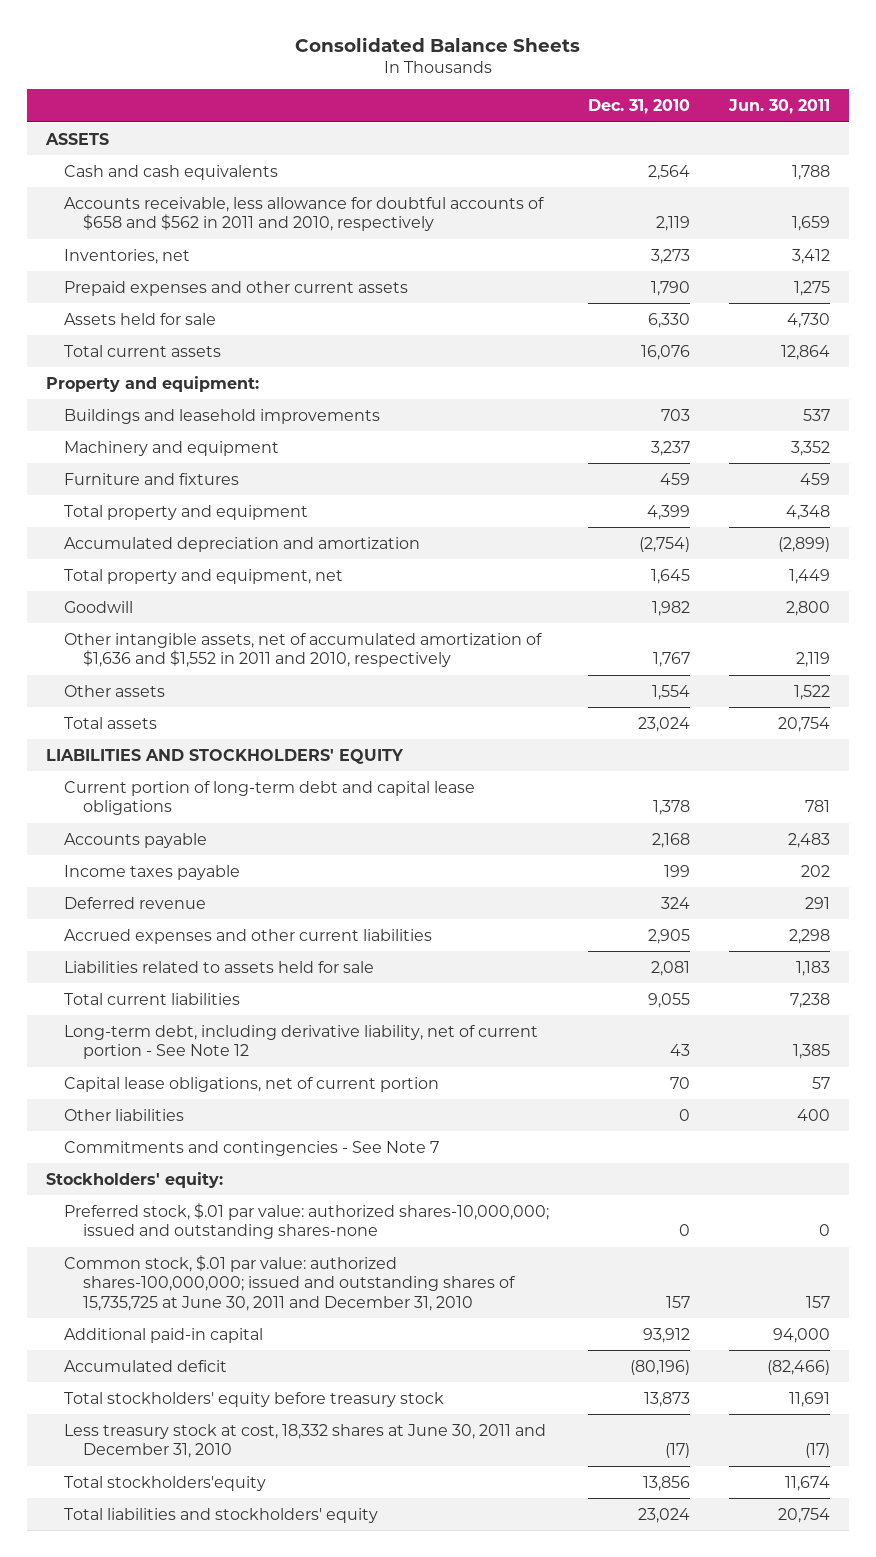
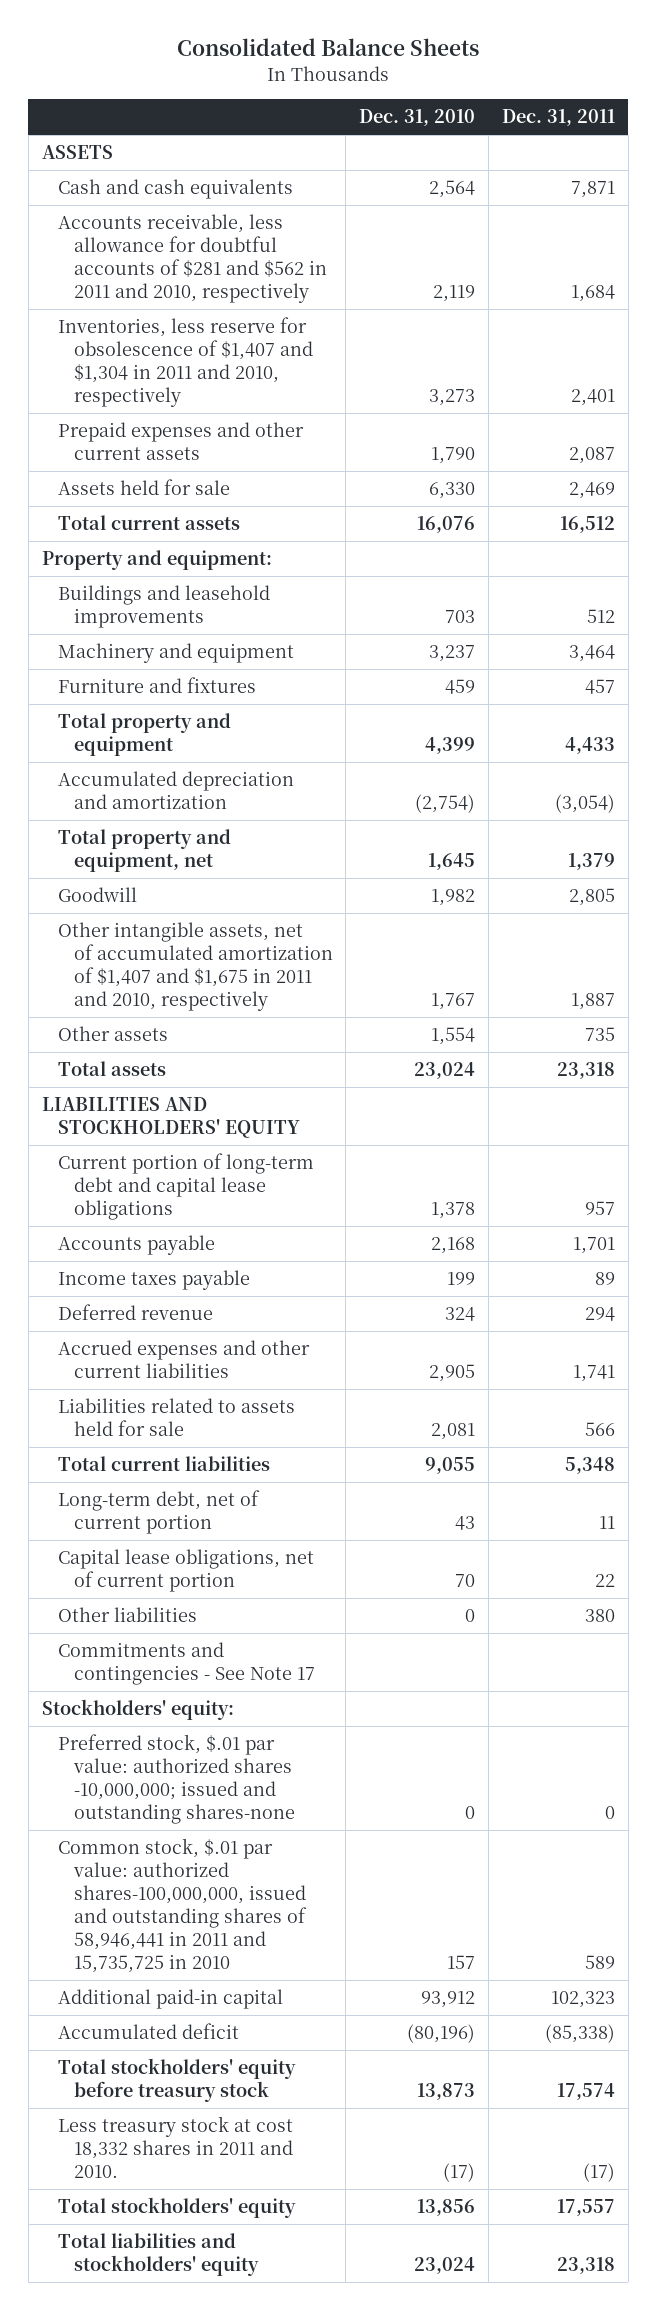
[727,99,830,115] Jun. 30, 2011 -> none
none -> [501,109,615,127] Dec. 31, 2011
[64,196,545,232] Accounts receivable, less allowance for doubtful accounts of $658 and $562 in 2011 and 2010, respectively -> [57,214,327,303] Accounts receivable, less allowance for doubtful accounts of $281 and $562 in 2011 and 2010, respectively
[64,248,191,264] Inventories, net -> [57,317,313,407] Inventories, less reserve for obsolescence of $1,407 and $1,304 in 2011 and 2010, respectively
[64,632,543,668] Other intangible assets, net of accumulated amortization of $1,636 and $1,552 in 2011 and 2010, respectively -> [57,922,333,1011] Other intangible assets, net of accumulated amortization of $1,407 and $1,675 in 2011 and 2010, respectively
[64,1024,539,1060] Long-term debt, including derivative liability, net of current portion - See Note 12 -> [57,1490,260,1535] Long-term debt, net of current portion
[64,1140,440,1156] Commitments and contingencies - See Note 7 -> [57,1642,315,1686] Commitments and contingencies - See Note 17
[64,1202,550,1240] Preferred stock, $.01 par value: authorized shares-10,000,000; issued and outstanding shares-none -> [57,1734,295,1824] Preferred stock, $.01 par value: authorized shares -10,000,000; issued and outstanding shares-none
[64,1254,515,1311] Common stock, $.01 par value: authorized shares-100,000,000; issued and outstanding shares of 15,735,725 at June 30, 2011 and December 31, 2010 -> [57,1838,307,1973] Common stock, $.01 par value: authorized shares-100,000,000, issued and outstanding shares of 58,946,441 in 2011 and 15,735,725 in 2010
[64,1423,547,1459] Less treasury stock at cost, 18,332 shares at June 30, 2011 and December 31, 2010 -> [57,2116,293,2179] Less treasury stock at cost 18,332 shares in 2011 and 2010.
[64,1475,267,1491] Total stockholders'equity -> [57,2197,296,2219] Total stockholders' equity

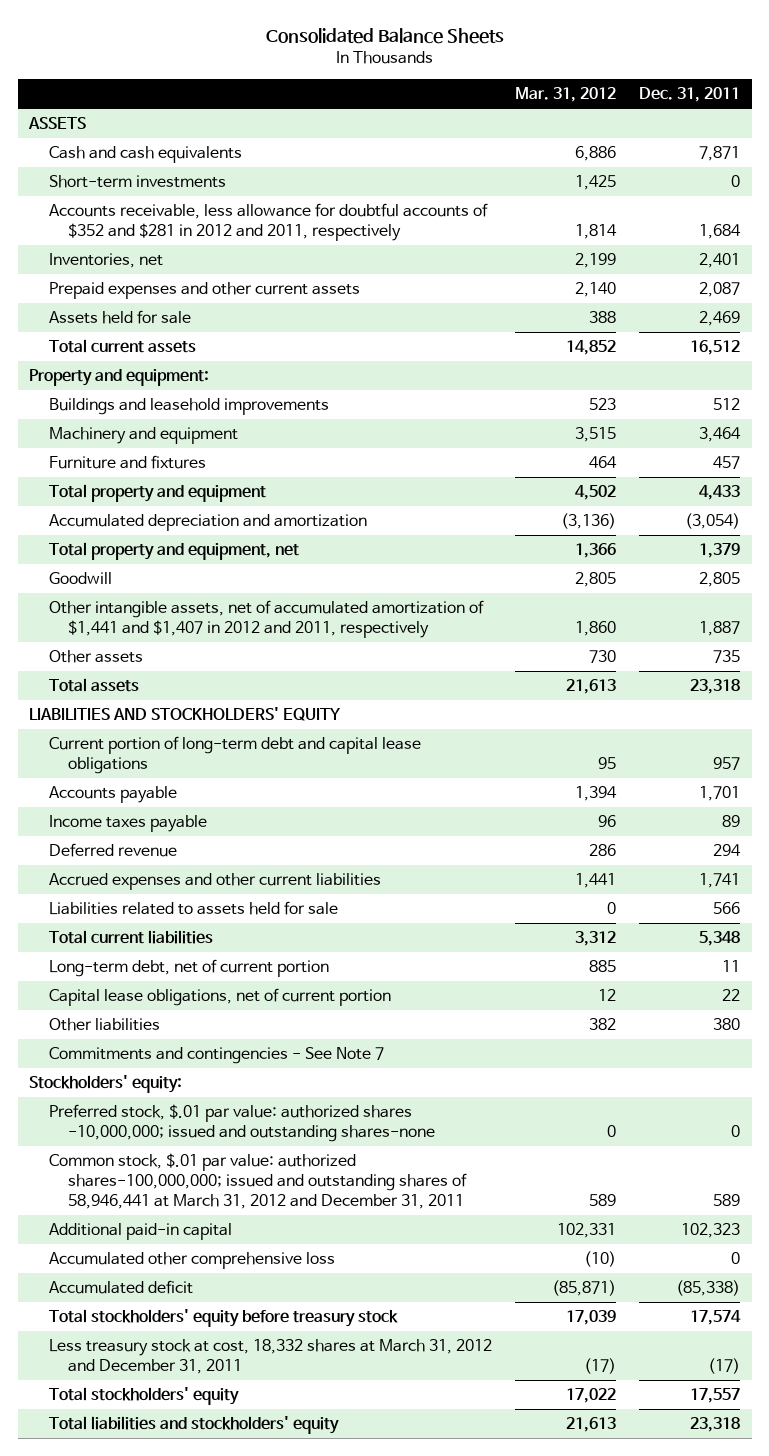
[359,109,476,127] Dec. 31, 2010 -> none
none -> [514,87,616,103] Mar. 31, 2012
none -> [48,175,226,189] Short-term investments
[57,214,327,303] Accounts receivable, less allowance for doubtful accounts of $281 and $562 in 2011 and 2010, respectively -> [48,203,488,241] Accounts receivable, less allowance for doubtful accounts of $352 and $281 in 2012 and 2011, respectively
[57,317,313,407] Inventories, less reserve for obsolescence of $1,407 and $1,304 in 2011 and 2010, respectively -> [48,253,163,269] Inventories, net
[57,922,333,1011] Other intangible assets, net of accumulated amortization of $1,407 and $1,675 in 2011 and 2010, respectively -> [48,600,484,638] Other intangible assets, net of accumulated amortization of $1,441 and $1,407 in 2012 and 2011, respectively
[57,1642,315,1686] Commitments and contingencies - See Note 17 -> [48,1047,384,1065] Commitments and contingencies - See Note 7
[57,1838,307,1973] Common stock, $.01 par value: authorized shares-100,000,000, issued and outstanding shares of 58,946,441 in 2011 and 15,735,725 in 2010 -> [48,1153,467,1209] Common stock, $.01 par value: authorized shares-100,000,000; issued and outstanding shares of 58,946,441 at March 31, 2012 and December 31, 2011
none -> [48,1252,335,1270] Accumulated other comprehensive loss
[57,2116,293,2179] Less treasury stock at cost 18,332 shares in 2011 and 2010. -> [48,1339,492,1374] Less treasury stock at cost, 18,332 shares at March 31, 2012 and December 31, 2011

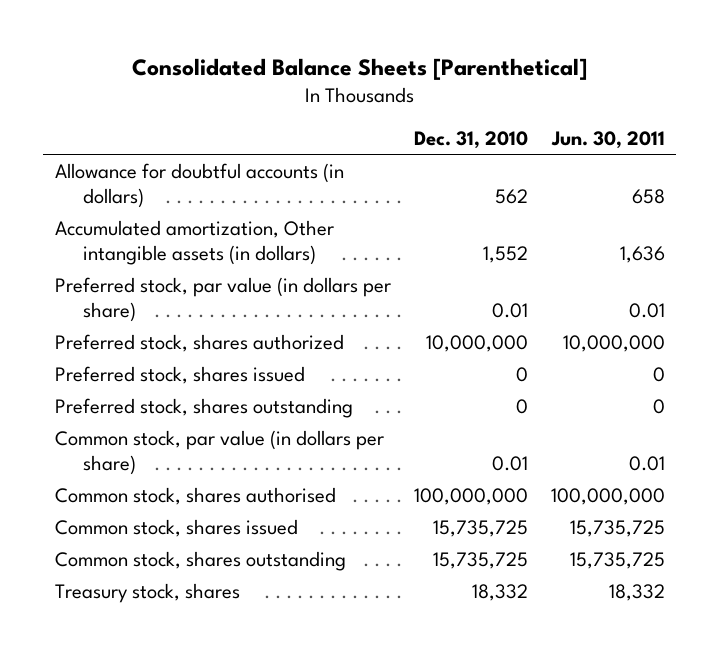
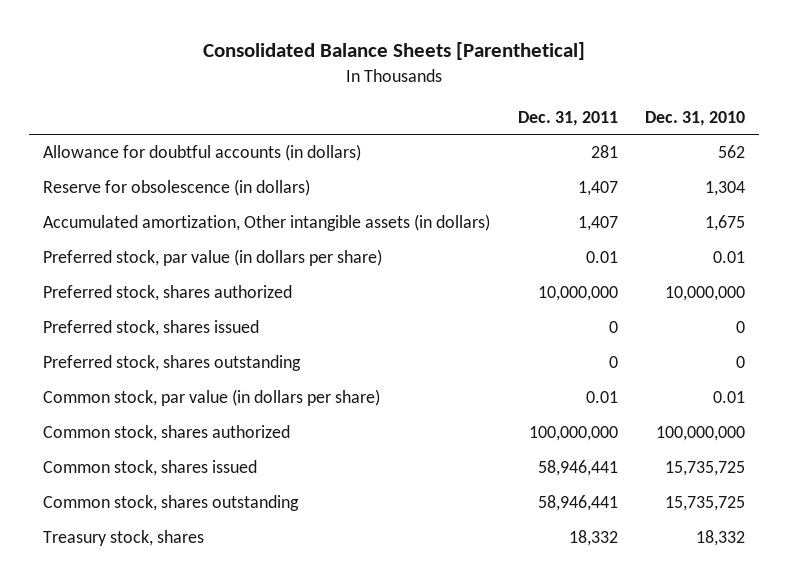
[550,130,665,149] Jun. 30, 2011 -> none
none -> [517,110,618,126] Dec. 31, 2011
none -> [43,179,311,197] Reserve for obsolescence (in dollars)
[482,245,528,263] 1,552 -> [705,215,746,232] 1,675
[54,486,336,505] Common stock, shares authorised -> [43,425,291,442] Common stock, shares authorized

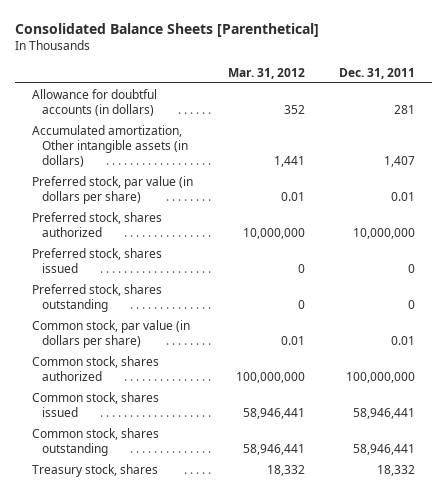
[645,110,746,126] Dec. 31, 2010 -> none
none -> [227,67,305,79] Mar. 31, 2012
[43,179,311,197] Reserve for obsolescence (in dollars) -> none

